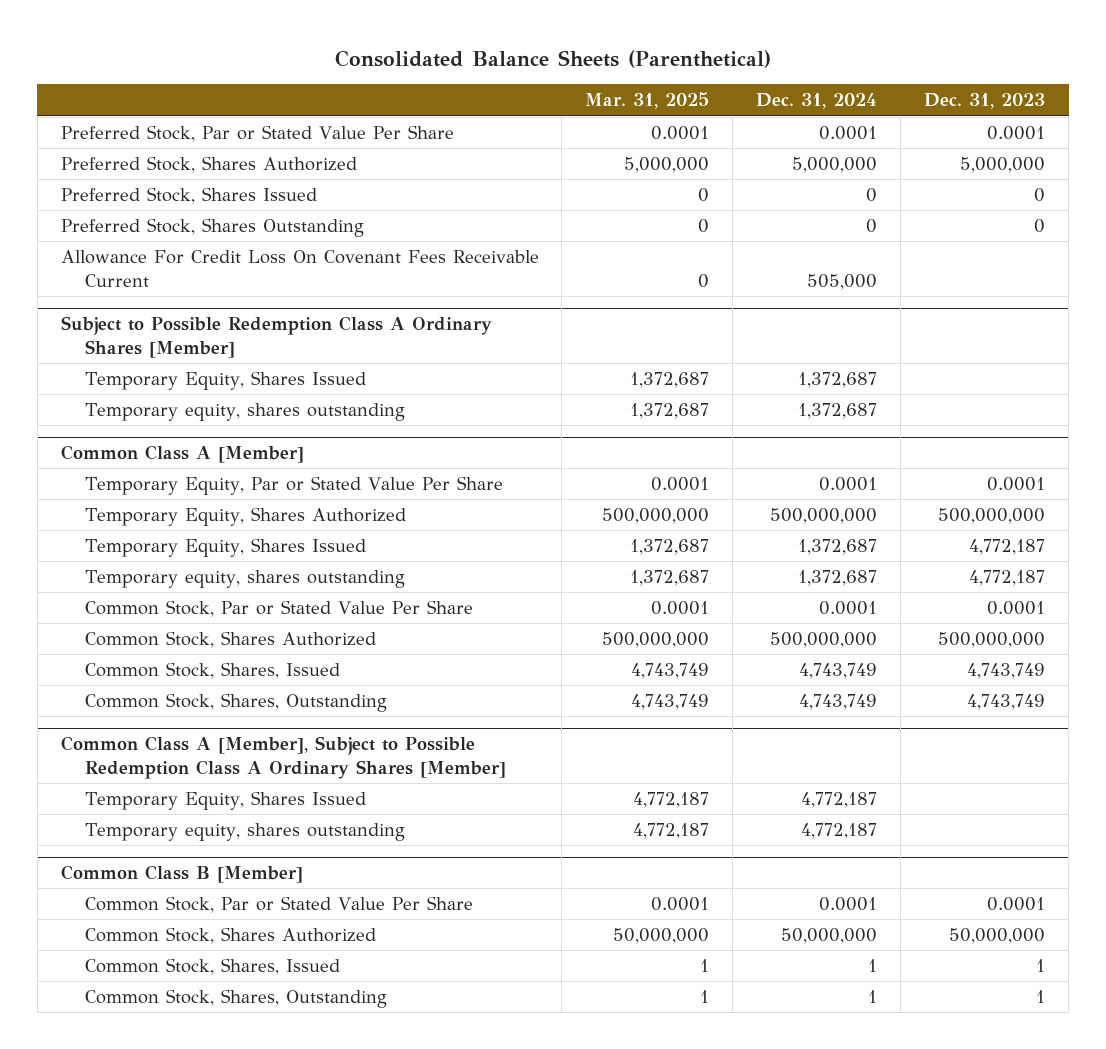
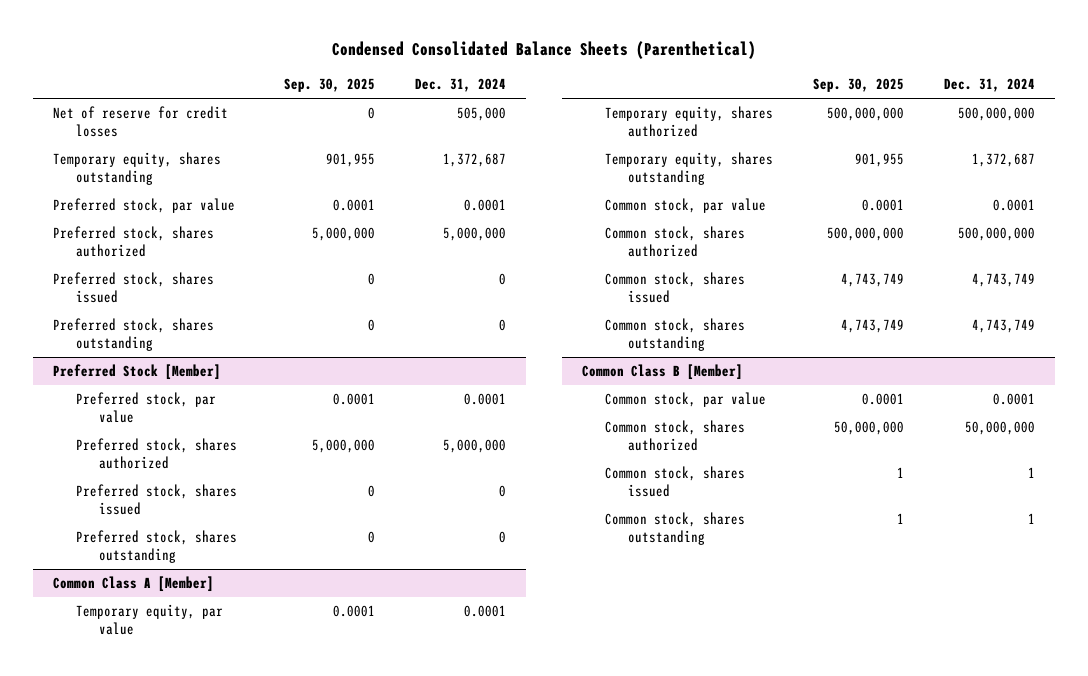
[334,49,771,68] Consolidated Balance Sheets (Parenthetical) -> [332,41,757,60] Condensed Consolidated Balance Sheets (Parenthetical)
[585,92,710,110] Mar. 31, 2025 -> none
[924,93,1046,110] Dec. 31, 2023 -> none
none -> [283,78,375,93] Sep. 30, 2025
[60,125,454,143] Preferred Stock, Par or Stated Value Per Share -> none
[60,156,357,174] Preferred Stock, Shares Authorized -> none
[60,187,317,205] Preferred Stock, Shares Issued -> none
[60,218,364,238] Preferred Stock, Shares Outstanding -> none
[60,250,539,288] Allowance For Credit Loss On Covenant Fees Receivable Current -> none
[60,316,492,359] Subject to Possible Redemption Class A Ordinary Shares [Member] -> none
[85,371,367,391] Temporary Equity, Shares Issued -> none
none -> [52,106,228,138] Net of reserve for credit losses
none -> [52,198,235,214] Preferred stock, par value
none -> [52,226,214,258] Preferred stock, shares authorized
none -> [52,272,214,304] Preferred stock, shares issued
none -> [52,318,214,352] Preferred stock, shares outstanding
none -> [52,364,221,381] Preferred Stock [Member]
none -> [75,392,216,424] Preferred stock, par value
none -> [75,438,237,470] Preferred stock, shares authorized
none -> [75,484,237,516] Preferred stock, shares issued
none -> [75,530,237,564] Preferred stock, shares outstanding
[85,538,367,558] Temporary Equity, Shares Issued -> none
[85,476,504,496] Temporary Equity, Par or Stated Value Per Share -> [75,604,223,636] Temporary equity, par value
[85,507,407,527] Temporary Equity, Shares Authorized -> [605,106,774,138] Temporary equity, shares authorized
[60,736,507,780] Common Class A [Member], Subject to Possible Redemption Class A Ordinary Shares [Member] -> none
[85,791,367,811] Temporary Equity, Shares Issued -> none
[85,823,406,842] Temporary equity, shares outstanding -> none
[85,600,474,618] Common Stock, Par or Stated Value Per Share -> [605,198,767,214] Common stock, par value
[85,631,377,649] Common Stock, Shares Authorized -> [605,226,746,258] Common stock, shares authorized
[85,662,341,680] Common Stock, Shares, Issued -> [605,272,746,304] Common stock, shares issued
[85,693,388,713] Common Stock, Shares, Outstanding -> [605,318,746,352] Common stock, shares outstanding
[85,896,474,914] Common Stock, Par or Stated Value Per Share -> [605,392,767,408] Common stock, par value
[85,927,377,945] Common Stock, Shares Authorized -> [605,420,746,452] Common stock, shares authorized
[85,958,341,976] Common Stock, Shares, Issued -> [605,466,746,498] Common stock, shares issued
[85,989,388,1009] Common Stock, Shares, Outstanding -> [605,512,746,546] Common stock, shares outstanding

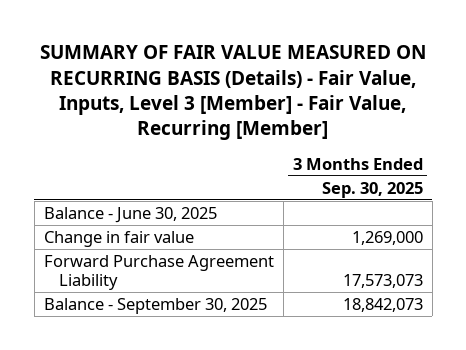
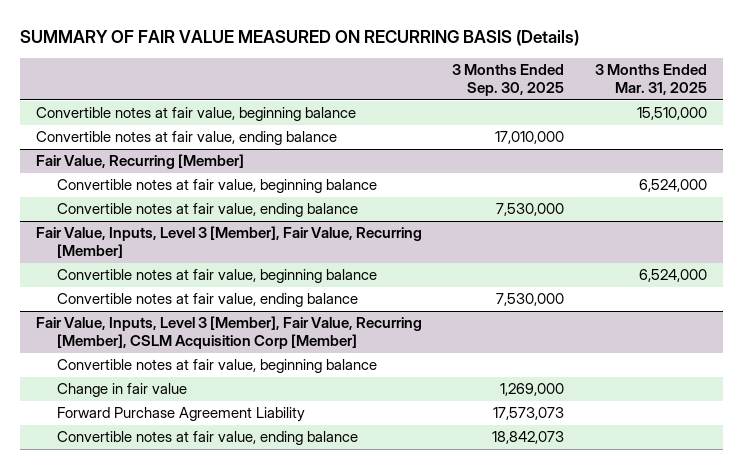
[40,45,427,141] SUMMARY OF FAIR VALUE MEASURED ON RECURRING BASIS (Details) - Fair Value, Inputs, Level 3 [Member] - Fair Value, Recurring [Member] -> [20,30,580,47] SUMMARY OF FAIR VALUE MEASURED ON RECURRING BASIS (Details)
none -> [595,64,708,96] 3 Months Ended Mar. 31, 2025
[43,206,217,223] Balance - June 30, 2025 -> [35,107,356,122] Convertible notes at fair value, beginning balance
none -> [35,131,337,146] Convertible notes at fair value, ending balance
none -> [35,154,244,170] Fair Value, Recurring [Member]
none -> [57,179,378,194] Convertible notes at fair value, beginning balance
none -> [57,203,359,218] Convertible notes at fair value, ending balance
none -> [35,226,422,259] Fair Value, Inputs, Level 3 [Member], Fair Value, Recurring [Member]
none -> [57,269,378,284] Convertible notes at fair value, beginning balance
none -> [57,293,359,308] Convertible notes at fair value, ending balance
none -> [35,316,422,350] Fair Value, Inputs, Level 3 [Member], Fair Value, Recurring [Member], CSLM Acquisition Corp [Member]
none -> [57,359,378,374] Convertible notes at fair value, beginning balance
[43,297,267,314] Balance - September 30, 2025 -> [57,431,359,446] Convertible notes at fair value, ending balance

